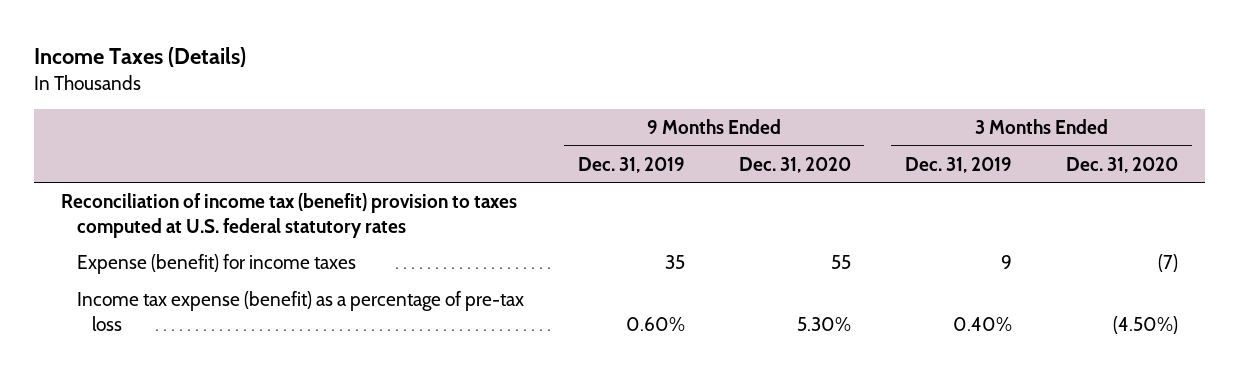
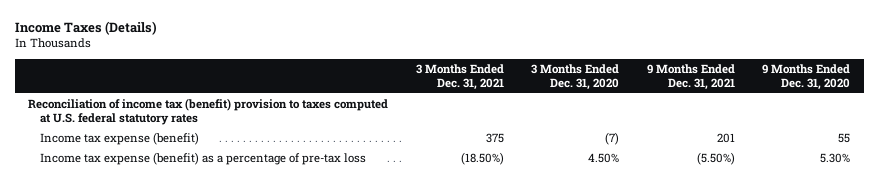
[577,156,685,173] Dec. 31, 2019 -> none
[905,156,1013,173] Dec. 31, 2019 -> none
none -> [415,63,504,90] 3 Months Ended Dec. 31, 2021
none -> [646,63,735,90] 9 Months Ended Dec. 31, 2021
[76,254,356,275] Expense (benefit) for income taxes -> [40,132,200,146] Income tax expense (benefit)
[1113,315,1179,334] (4.50%) -> [588,153,620,164] 4.50%

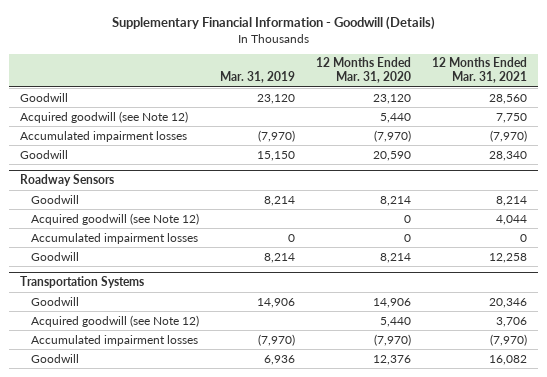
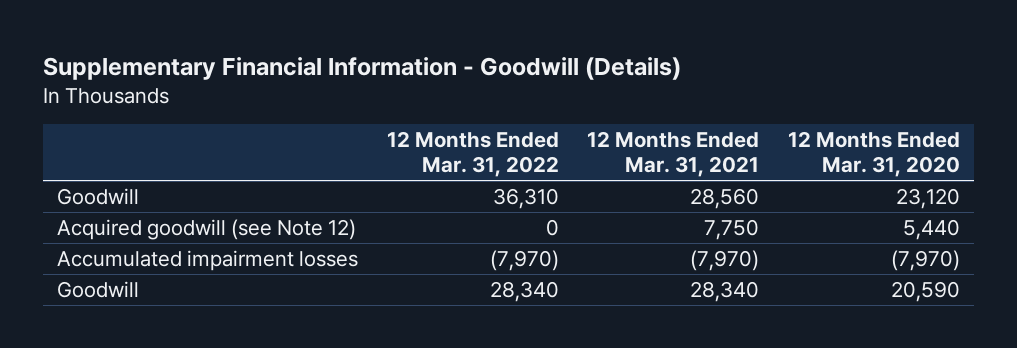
[219,71,295,84] Mar. 31, 2019 -> none
none -> [386,131,559,178] 12 Months Ended Mar. 31, 2022
[20,174,115,187] Roadway Sensors -> none
[30,194,79,204] Goodwill -> none
[30,212,199,225] Acquired goodwill (see Note 12) -> none
[30,232,198,244] Accumulated impairment losses -> none
[30,251,79,261] Goodwill -> none
[20,276,145,289] Transportation Systems -> none
[30,296,79,306] Goodwill -> none
[30,314,199,327] Acquired goodwill (see Note 12) -> none
[30,334,198,346] Accumulated impairment losses -> none
[30,353,79,363] Goodwill -> none

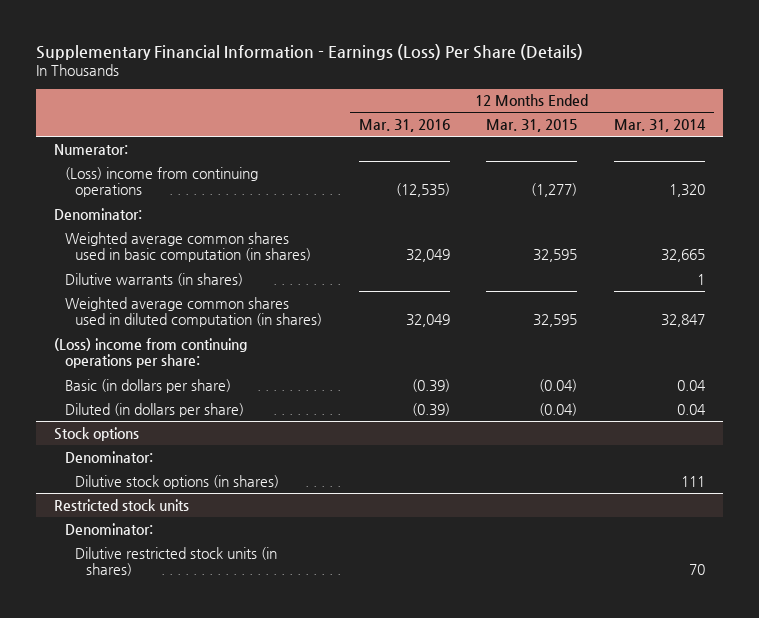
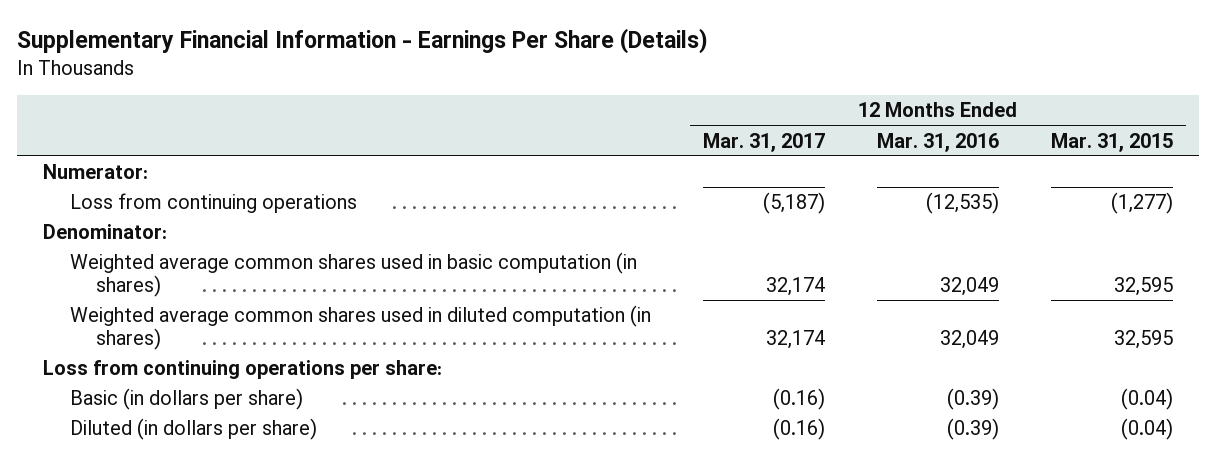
[35,43,583,60] Supplementary Financial Information - Earnings (Loss) Per Share (Details) -> [17,28,709,55] Supplementary Financial Information - Earnings Per Share (Details)
[613,119,706,133] Mar. 31, 2014 -> none
none -> [702,132,825,152] Mar. 31, 2017
[64,166,258,198] (Loss) income from continuing operations -> [69,193,357,214] Loss from continuing operations
[64,272,243,286] Dilutive warrants (in shares) -> none
[53,337,247,369] (Loss) income from continuing operations per share: -> [43,360,443,380] Loss from continuing operations per share:
[53,426,139,441] Stock options -> none
[64,450,153,463] Denominator: -> none
[75,474,280,489] Dilutive stock options (in shares) -> none
[53,498,189,511] Restricted stock units -> none
[64,522,153,535] Denominator: -> none
[75,546,278,577] Dilutive restricted stock units (in shares) -> none

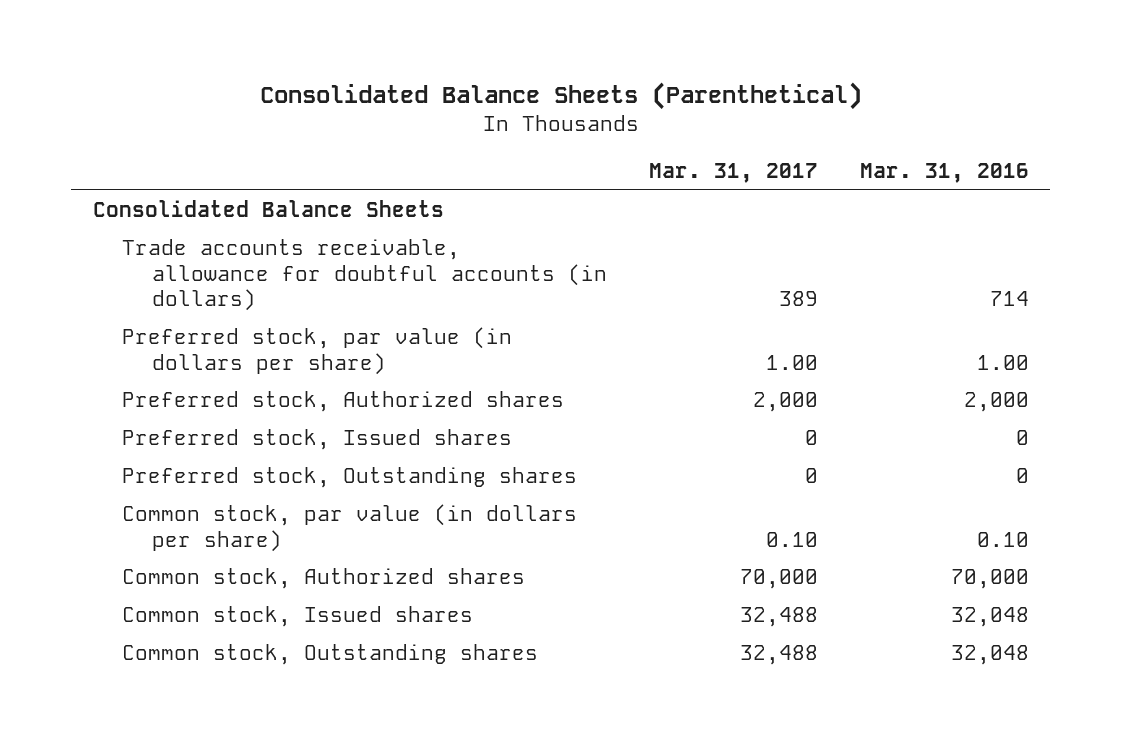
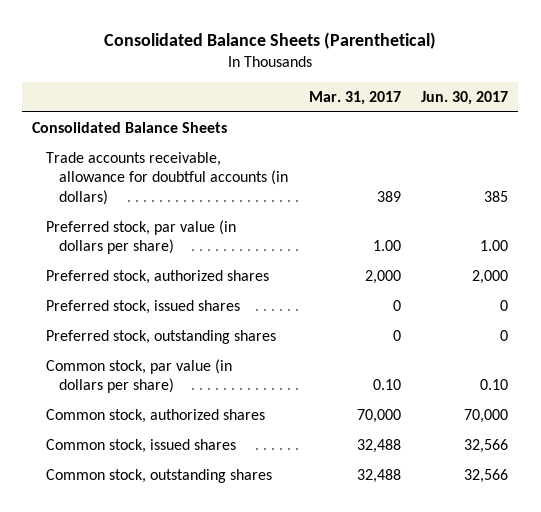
[860,162,1030,183] Mar. 31, 2016 -> none
none -> [421,90,509,105] Jun. 30, 2017
[122,391,565,413] Preferred stock, Authorized shares -> [45,269,269,284] Preferred stock, authorized shares
[122,429,513,451] Preferred stock, Issued shares -> [45,299,240,314] Preferred stock, issued shares
[122,467,578,489] Preferred stock, Outstanding shares -> [45,329,276,344] Preferred stock, outstanding shares
[122,568,526,590] Common stock, Authorized shares -> [45,408,265,423] Common stock, authorized shares
[122,606,474,628] Common stock, Issued shares -> [45,438,236,453] Common stock, issued shares
[122,644,539,666] Common stock, Outstanding shares -> [45,468,272,483] Common stock, outstanding shares

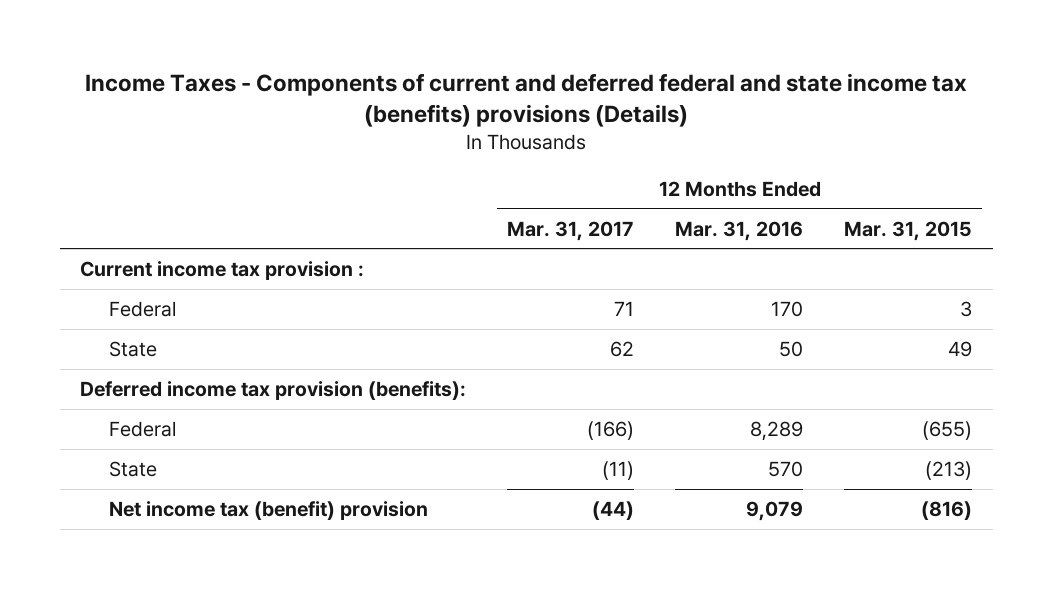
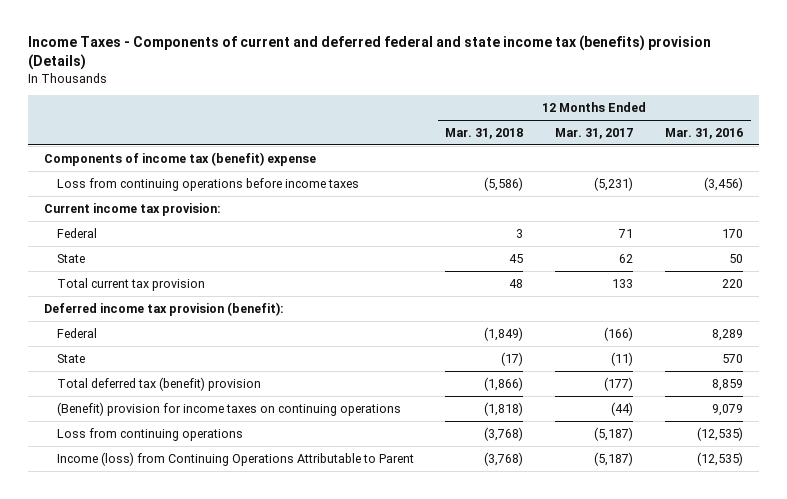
[85,72,968,127] Income Taxes - Components of current and deferred federal and state income tax (benefits) provisions (Details) -> [28,35,712,71] Income Taxes - Components of current and deferred federal and state income tax (benefits) provision (Details)
[844,220,973,241] Mar. 31, 2015 -> none
none -> [445,127,524,139] Mar. 31, 2018
none -> [43,151,316,166] Components of income tax (benefit) expense
none -> [56,177,359,191] Loss from continuing operations before income taxes
[80,261,365,281] Current income tax provision : -> [43,202,221,216] Current income tax provision:
none -> [56,277,205,291] Total current tax provision
[80,381,467,401] Deferred income tax provision (benefits): -> [43,301,284,316] Deferred income tax provision (benefit):
none -> [56,376,261,391] Total deferred tax (benefit) provision
[109,501,429,521] Net income tax (benefit) provision -> [56,401,401,416] (Benefit) provision for income taxes on continuing operations
none -> [56,427,243,441] Loss from continuing operations
none -> [56,451,414,466] Income (loss) from Continuing Operations Attributable to Parent

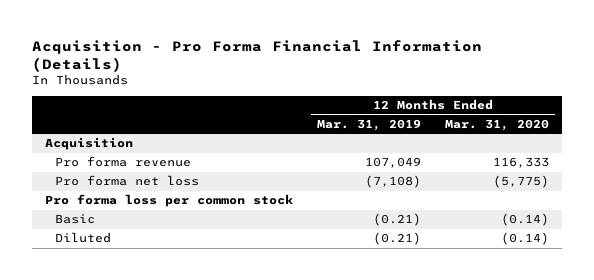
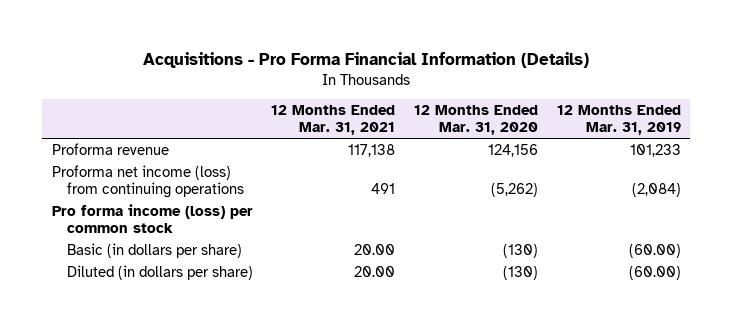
[32,39,483,72] Acquisition - Pro Forma Financial Information (Details) -> [143,52,590,69] Acquisitions - Pro Forma Financial Information (Details)
none -> [271,105,396,136] 12 Months Ended Mar. 31, 2021
[44,137,133,151] Acquisition -> none
[55,156,192,168] Pro forma revenue -> [51,142,169,155] Proforma revenue
[364,157,421,169] 107,049 -> [629,143,681,157] 101,233
[493,157,550,169] 116,333 -> [488,143,539,157] 124,156
[55,175,200,187] Pro forma net loss -> [51,164,244,198] Proforma net income (loss) from continuing operations
[364,175,421,189] (7,108) -> [631,182,681,197] (2,084)
[493,175,550,189] (5,775) -> [491,182,539,197] (5,262)
[44,194,293,208] Pro forma loss per common stock -> [51,203,253,233] Pro forma income (loss) per common stock
[55,214,96,225] Basic -> [66,242,242,258] Basic (in dollars per share)
[372,213,421,227] (0.21) -> [628,243,681,258] (60.00)
[501,213,550,227] (0.14) -> [503,243,539,258] (130)
[55,232,112,244] Diluted -> [66,264,253,280] Diluted (in dollars per share)
[372,232,421,246] (0.21) -> [628,265,681,280] (60.00)
[501,232,550,246] (0.14) -> [503,265,539,280] (130)

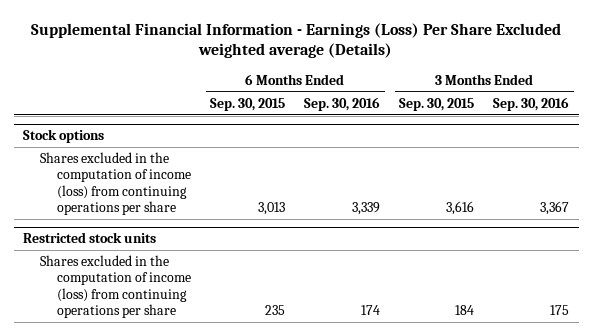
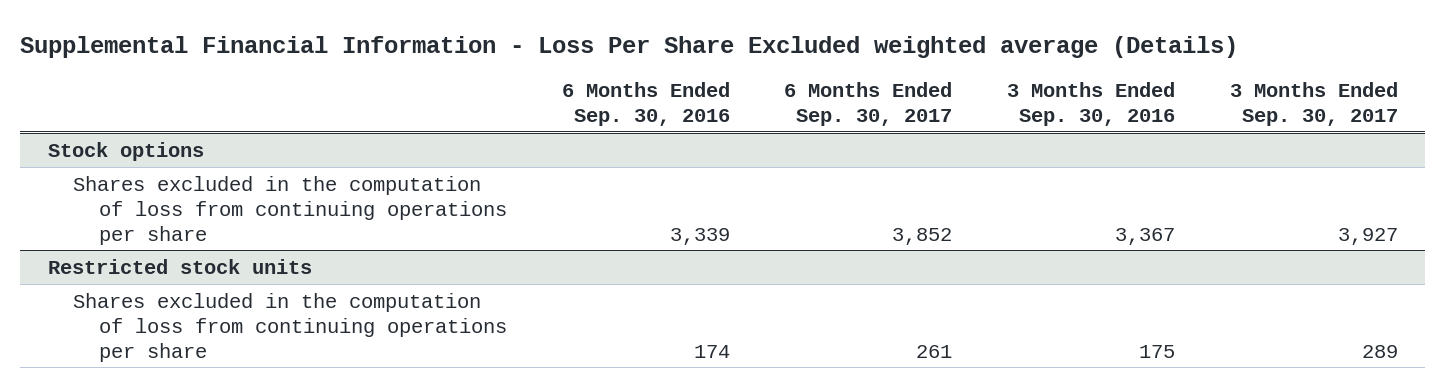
[31,22,562,59] Supplemental Financial Information - Earnings (Loss) Per Share Excluded weighted average (Details) -> [20,35,1239,58] Supplemental Financial Information - Loss Per Share Excluded weighted average (Details)
[210,97,286,111] Sep. 30, 2015 -> none
[399,97,475,111] Sep. 30, 2015 -> none
none -> [784,81,953,126] 6 Months Ended Sep. 30, 2017
none -> [1229,81,1398,126] 3 Months Ended Sep. 30, 2017
[40,152,192,216] Shares excluded in the computation of income (loss) from continuing operations per share -> [73,175,508,245] Shares excluded in the computation of loss from continuing operations per share
[40,255,192,319] Shares excluded in the computation of income (loss) from continuing operations per share -> [73,292,508,362] Shares excluded in the computation of loss from continuing operations per share

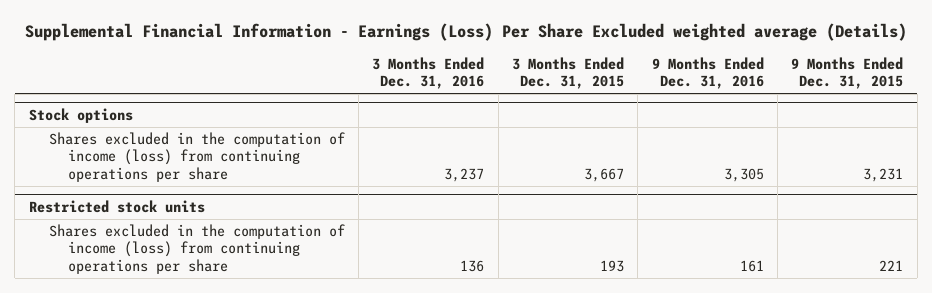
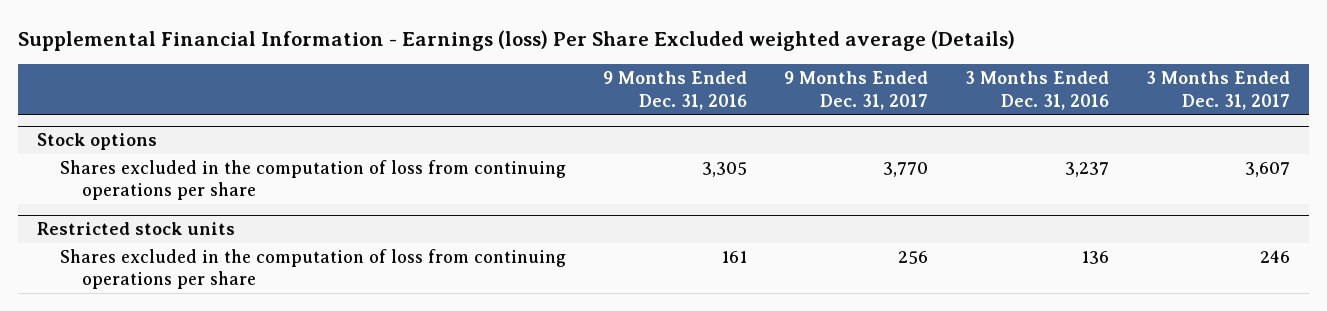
[25,23,908,42] Supplemental Financial Information - Earnings (Loss) Per Share Excluded weighted average (Details) -> [18,30,1016,52] Supplemental Financial Information - Earnings (loss) Per Share Excluded weighted average (Details)
[511,56,624,90] 3 Months Ended Dec. 31, 2015 -> none
[791,56,904,90] 9 Months Ended Dec. 31, 2015 -> none
none -> [783,71,928,110] 9 Months Ended Dec. 31, 2017
none -> [1146,71,1291,110] 3 Months Ended Dec. 31, 2017
[48,132,345,182] Shares excluded in the computation of income (loss) from continuing operations per share -> [59,160,566,201] Shares excluded in the computation of loss from continuing operations per share
[48,224,345,274] Shares excluded in the computation of income (loss) from continuing operations per share -> [59,249,566,290] Shares excluded in the computation of loss from continuing operations per share

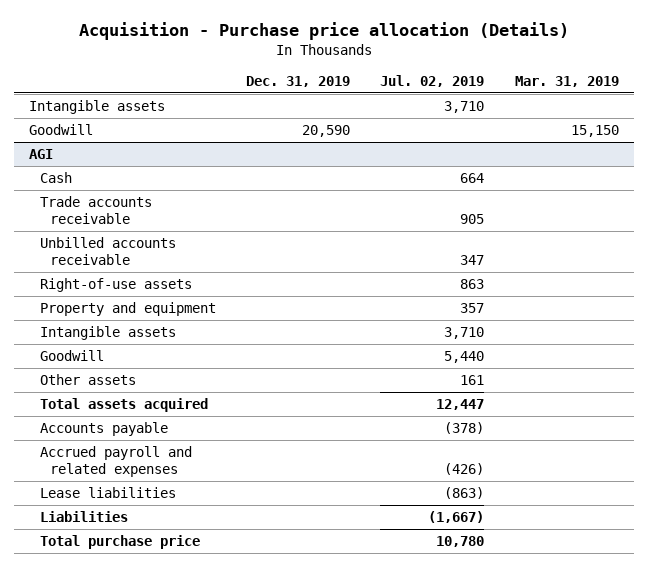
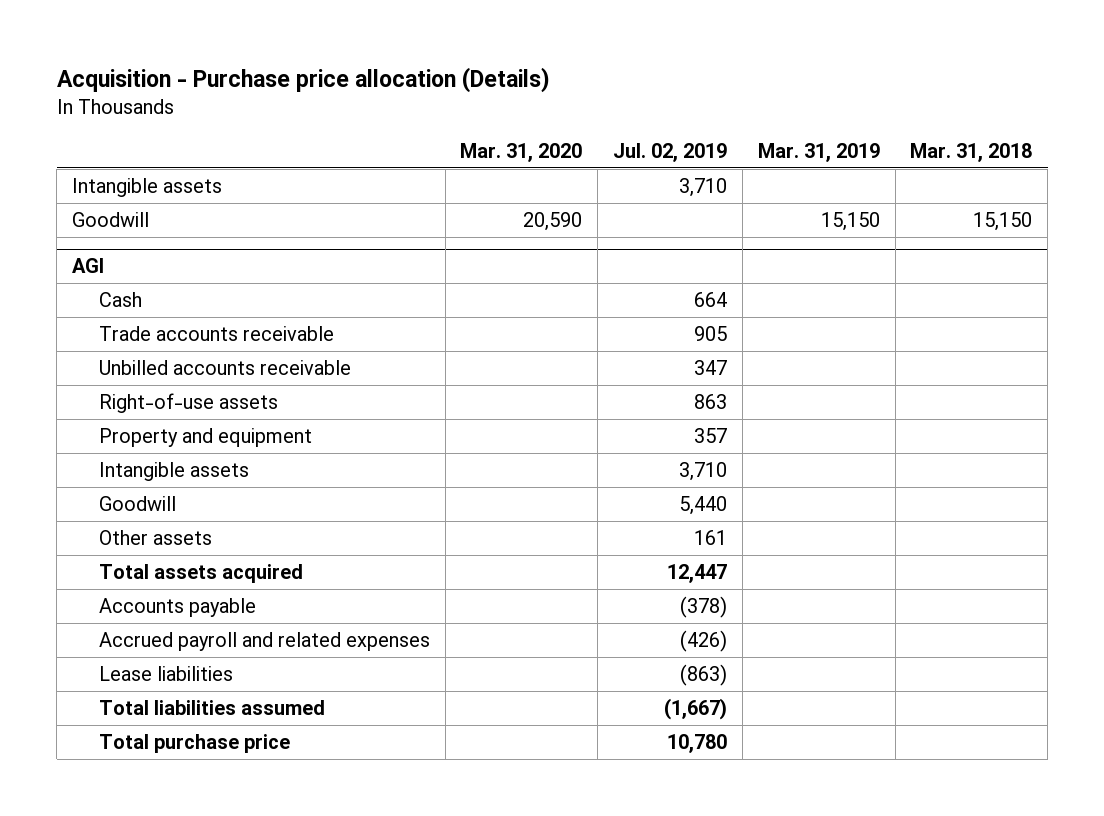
[246,76,351,88] Dec. 31, 2019 -> none
none -> [460,142,583,162] Mar. 31, 2020
none -> [910,142,1033,162] Mar. 31, 2018
[39,510,128,522] Liabilities -> [98,699,325,715] Total liabilities assumed

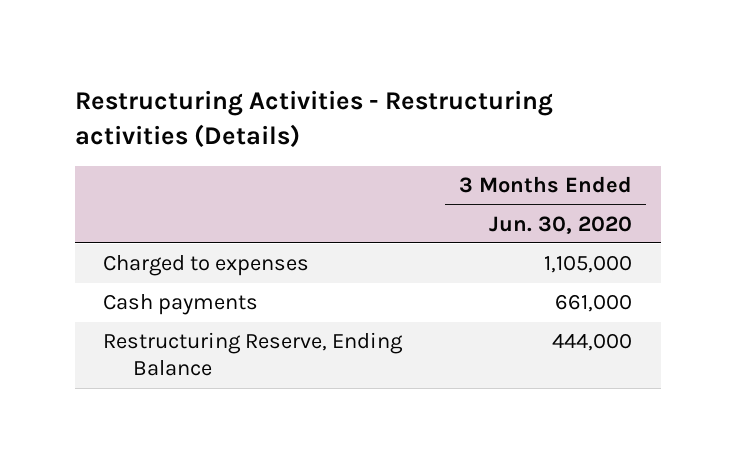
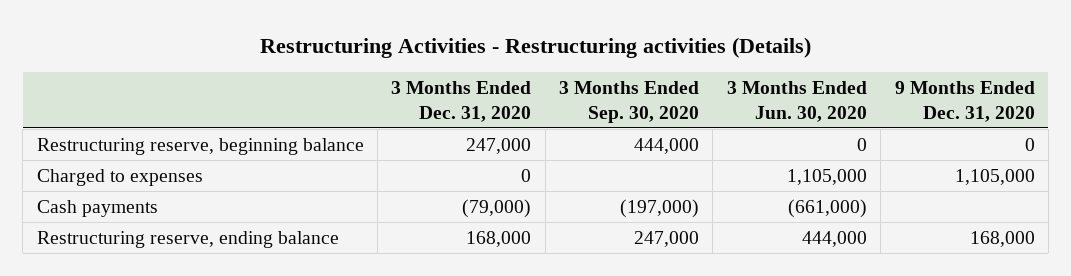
none -> [391,80,532,122] 3 Months Ended Dec. 31, 2020
none -> [559,80,700,123] 3 Months Ended Sep. 30, 2020
none -> [894,80,1035,122] 9 Months Ended Dec. 31, 2020
none -> [36,137,364,155] Restructuring reserve, beginning balance
[555,294,633,313] 661,000 -> [787,198,867,218] (661,000)
[103,332,404,377] Restructuring Reserve, Ending Balance -> [36,230,339,248] Restructuring reserve, ending balance

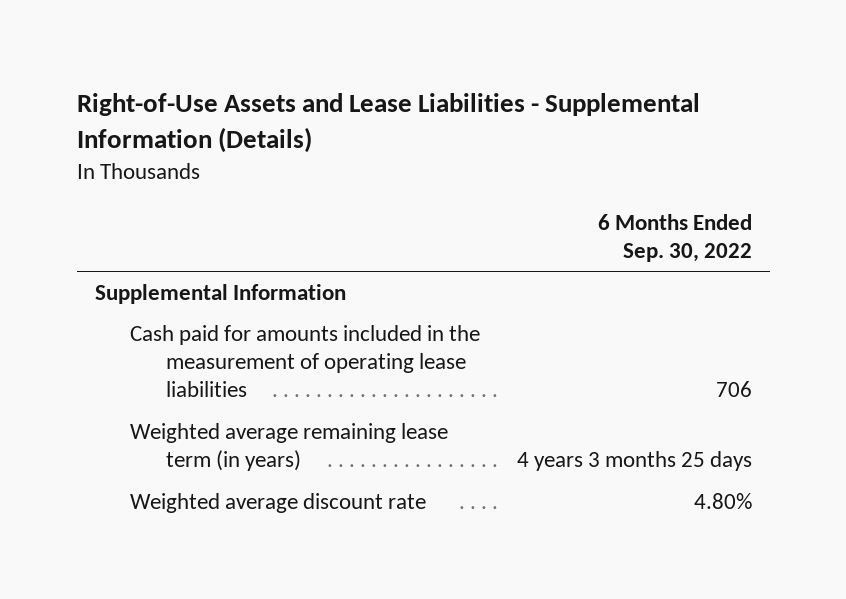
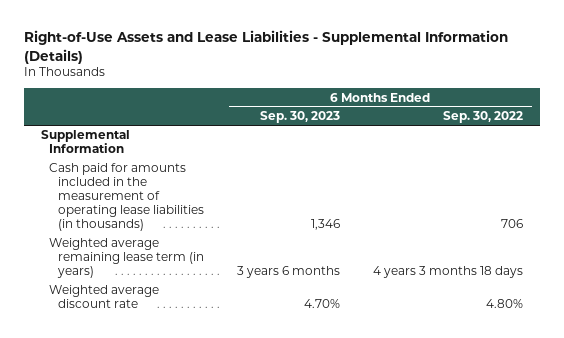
none -> [259,111,340,124] Sep. 30, 2023
[130,325,481,398] Cash paid for amounts included in the measurement of operating lease liabilities -> [49,163,204,232] Cash paid for amounts included in the measurement of operating lease liabilities (in thousands)
[516,451,752,472] 4 years 3 months 25 days -> [373,266,524,279] 4 years 3 months 18 days

